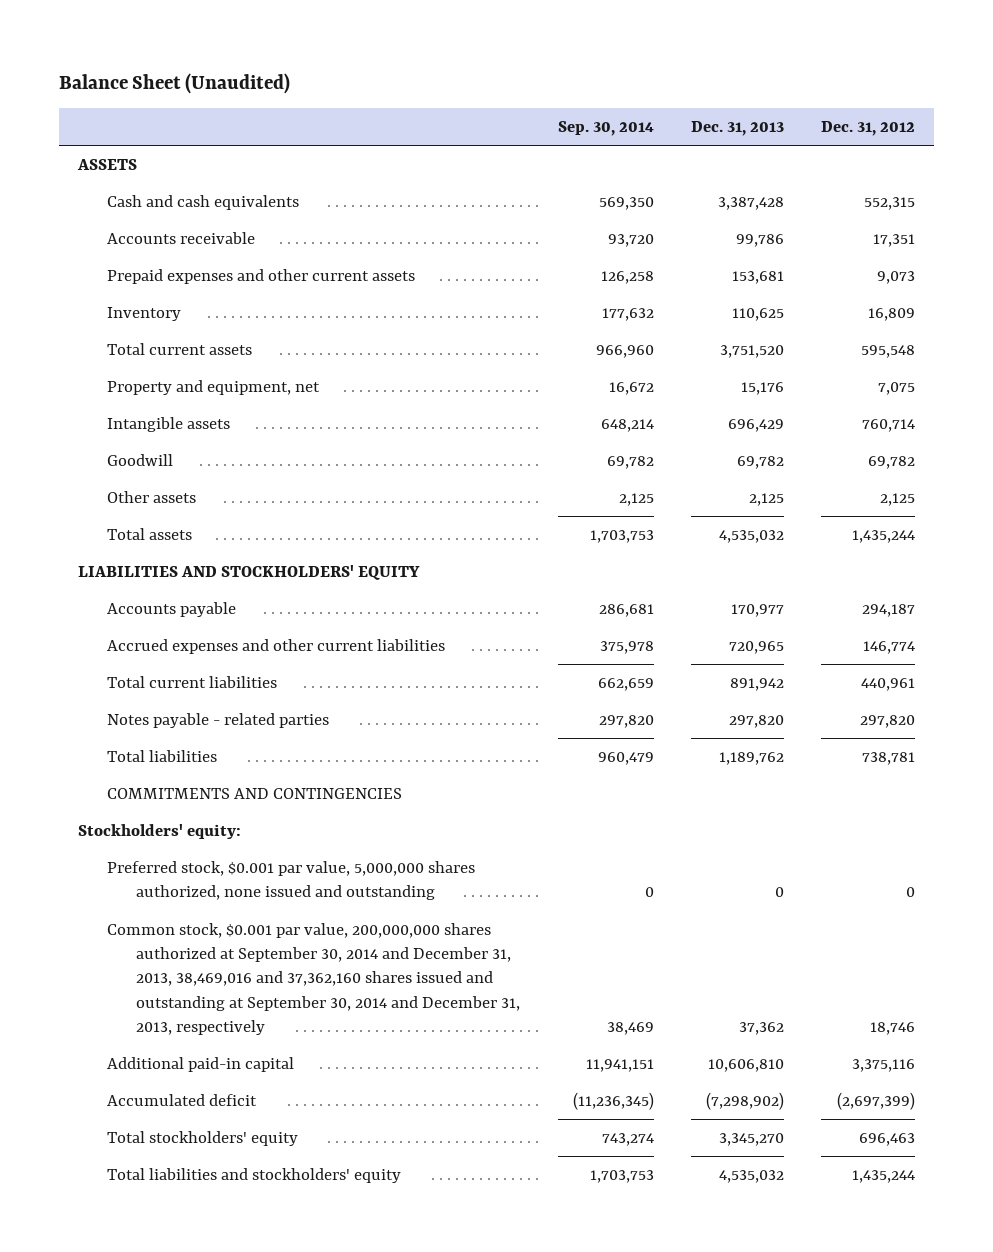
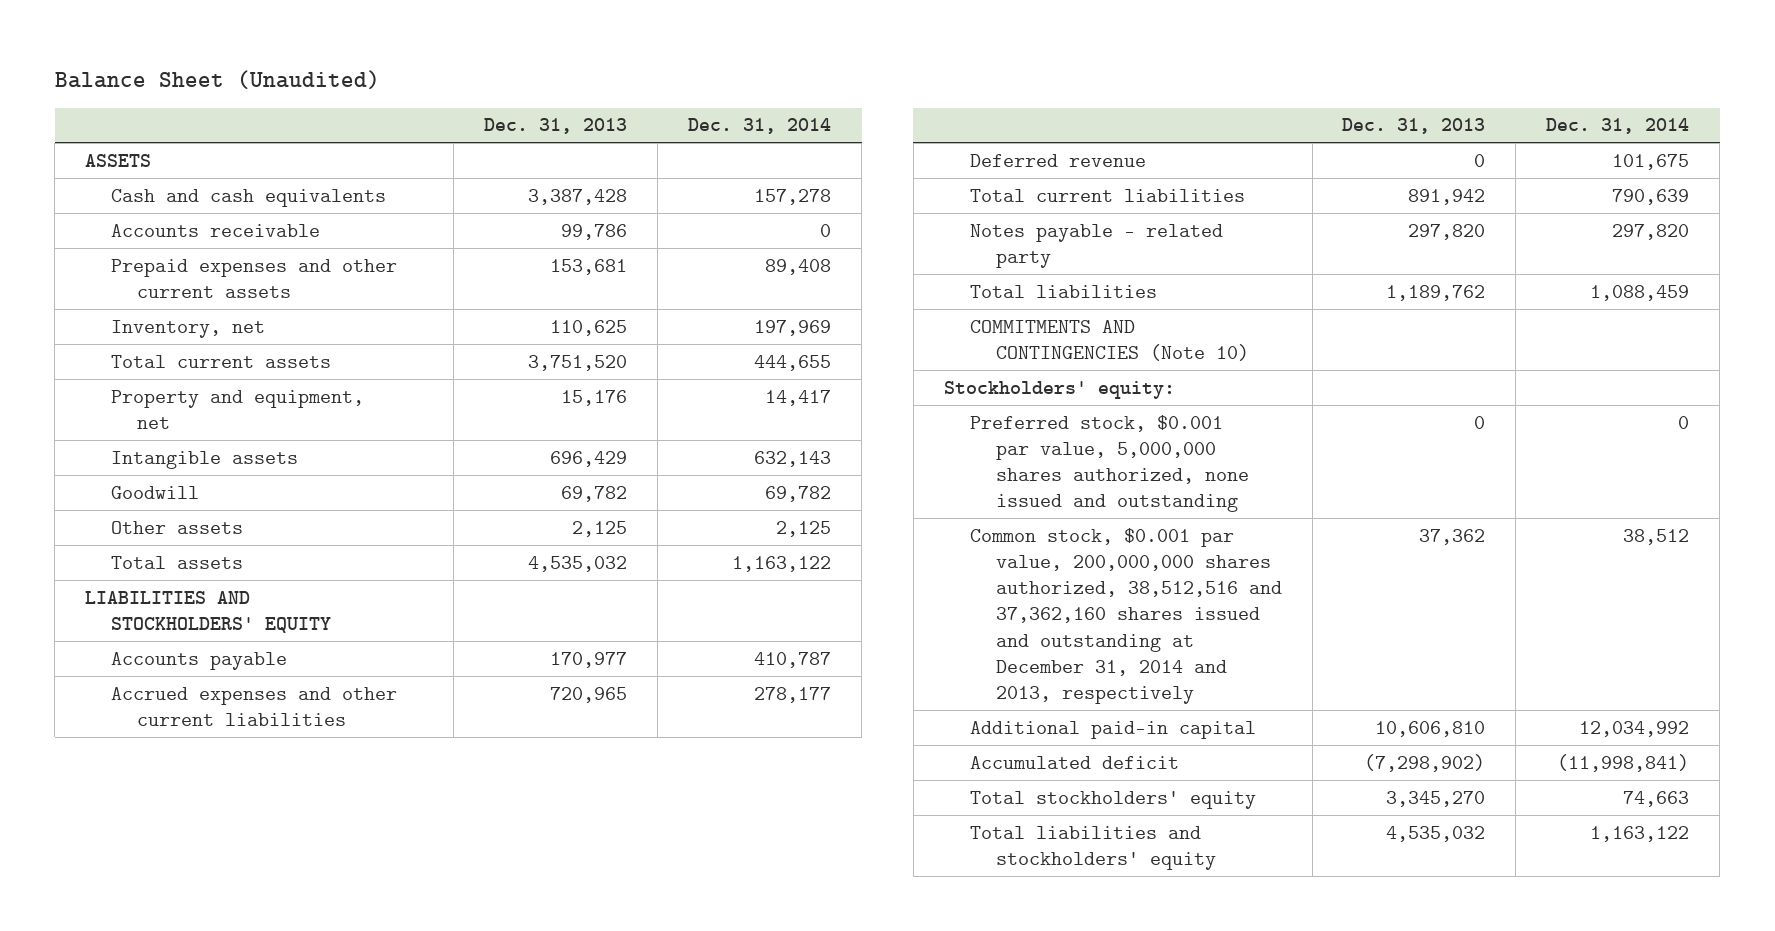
[557,120,654,136] Sep. 30, 2014 -> none
[821,120,916,136] Dec. 31, 2012 -> none
none -> [688,118,832,135] Dec. 31, 2014
[107,307,182,322] Inventory -> [111,319,266,338] Inventory, net
none -> [969,153,1146,167] Deferred revenue
[107,713,330,729] Notes payable - related parties -> [969,223,1223,268] Notes payable - related party
[107,788,403,800] COMMITMENTS AND CONTINGENCIES -> [969,319,1249,361] COMMITMENTS AND CONTINGENCIES (Note 10)
[107,923,521,1035] Common stock, $0.001 par value, 200,000,000 shares authorized at September 30, 2014 and December 31, 2013, 38,469,016 and 37,362,160 shares issued and outstanding at September 30, 2014 and December 31, 2013, respectively -> [969,527,1282,705] Common stock, $0.001 par value, 200,000,000 shares authorized, 38,512,516 and 37,362,160 shares issued and outstanding at December 31, 2014 and 2013, respectively

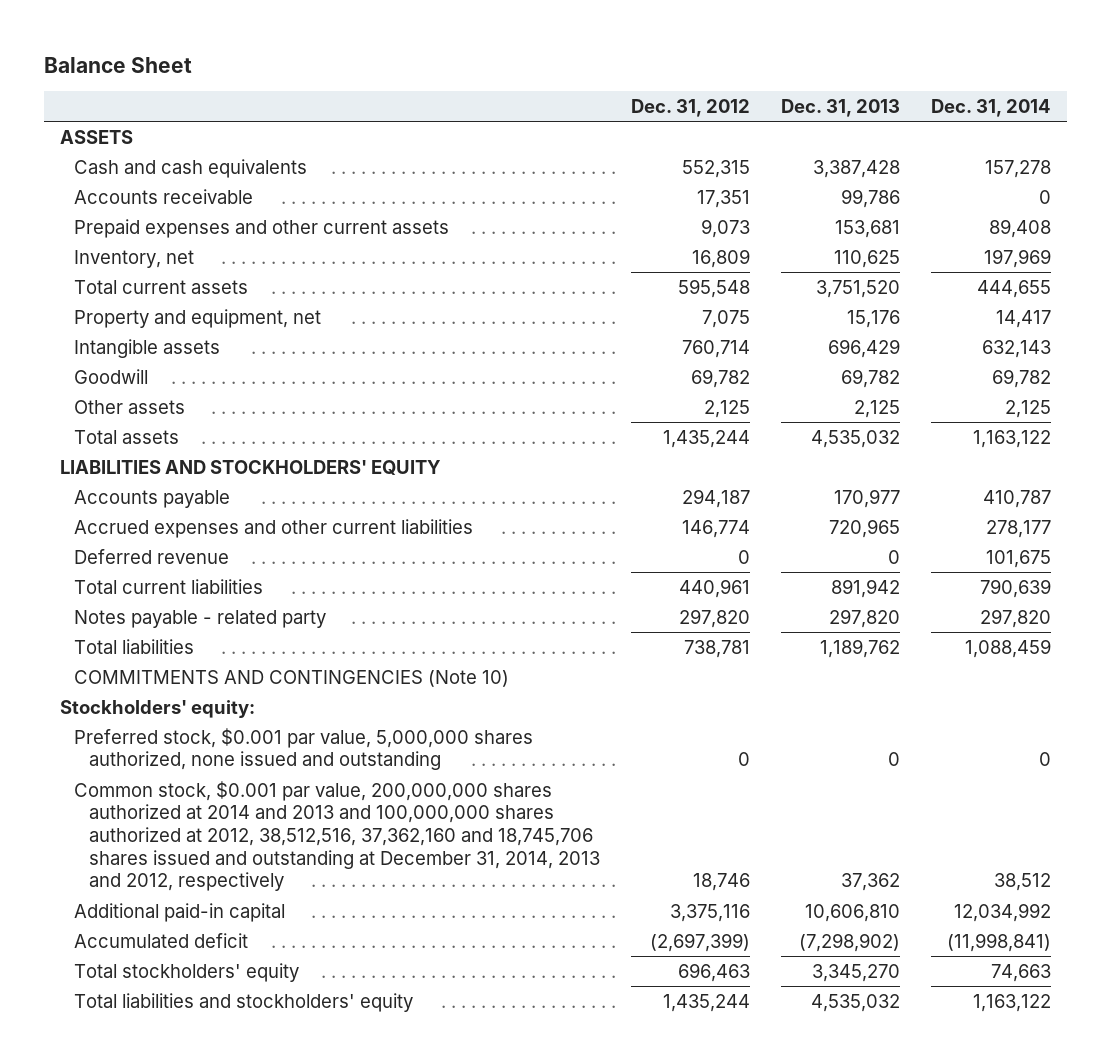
[54,69,380,89] Balance Sheet (Unaudited) -> [44,56,193,73] Balance Sheet
none -> [631,98,751,117] Dec. 31, 2012
[969,527,1282,705] Common stock, $0.001 par value, 200,000,000 shares authorized, 38,512,516 and 37,362,160 shares issued and outstanding at December 31, 2014 and 2013, respectively -> [74,780,601,892] Common stock, $0.001 par value, 200,000,000 shares authorized at 2014 and 2013 and 100,000,000 shares authorized at 2012, 38,512,516, 37,362,160 and 18,745,706 shares issued and outstanding at December 31, 2014, 2013 and 2012, respectively

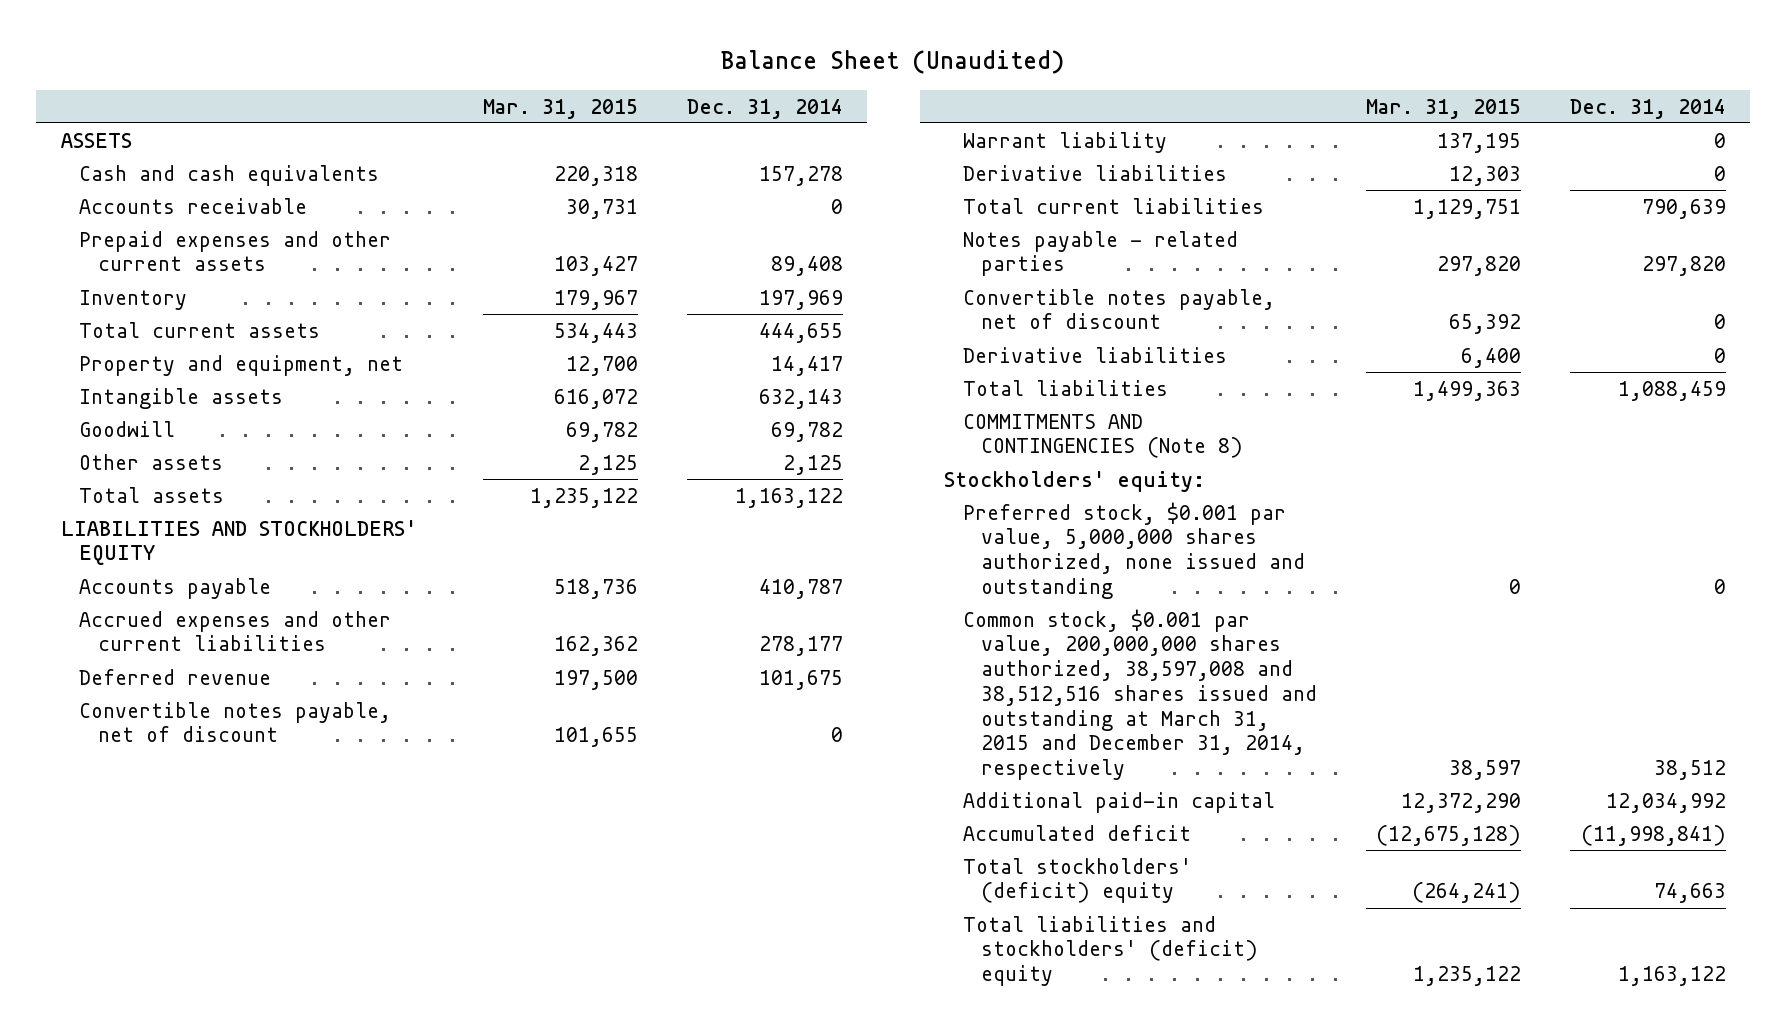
[44,56,193,73] Balance Sheet -> [721,49,1065,74] Balance Sheet (Unaudited)
[631,98,751,117] Dec. 31, 2012 -> none
[781,98,901,117] Dec. 31, 2013 -> none
none -> [482,98,638,119] Mar. 31, 2015
[74,249,195,268] Inventory, net -> [79,289,188,310] Inventory
none -> [79,701,392,743] Convertible notes payable, net of discount
none -> [962,131,1167,153] Warrant liability
none -> [962,164,1227,181] Derivative liabilities
[74,609,327,628] Notes payable - related party -> [962,230,1238,277] Notes payable - related parties
none -> [962,288,1275,330] Convertible notes payable, net of discount
none -> [962,346,1227,363] Derivative liabilities
[74,669,510,687] COMMITMENTS AND CONTINGENCIES (Note 10) -> [962,413,1243,459] COMMITMENTS AND CONTINGENCIES (Note 8)
[74,780,601,892] Common stock, $0.001 par value, 200,000,000 shares authorized at 2014 and 2013 and 100,000,000 shares authorized at 2012, 38,512,516, 37,362,160 and 18,745,706 shares issued and outstanding at December 31, 2014, 2013 and 2012, respectively -> [962,608,1317,780] Common stock, $0.001 par value, 200,000,000 shares authorized, 38,597,008 and 38,512,516 shares issued and outstanding at March 31, 2015 and December 31, 2014, respectively
[74,962,300,982] Total stockholders' equity -> [962,857,1192,904] Total stockholders' (deficit) equity
[74,992,414,1012] Total liabilities and stockholders' equity -> [962,915,1258,987] Total liabilities and stockholders' (deficit) equity

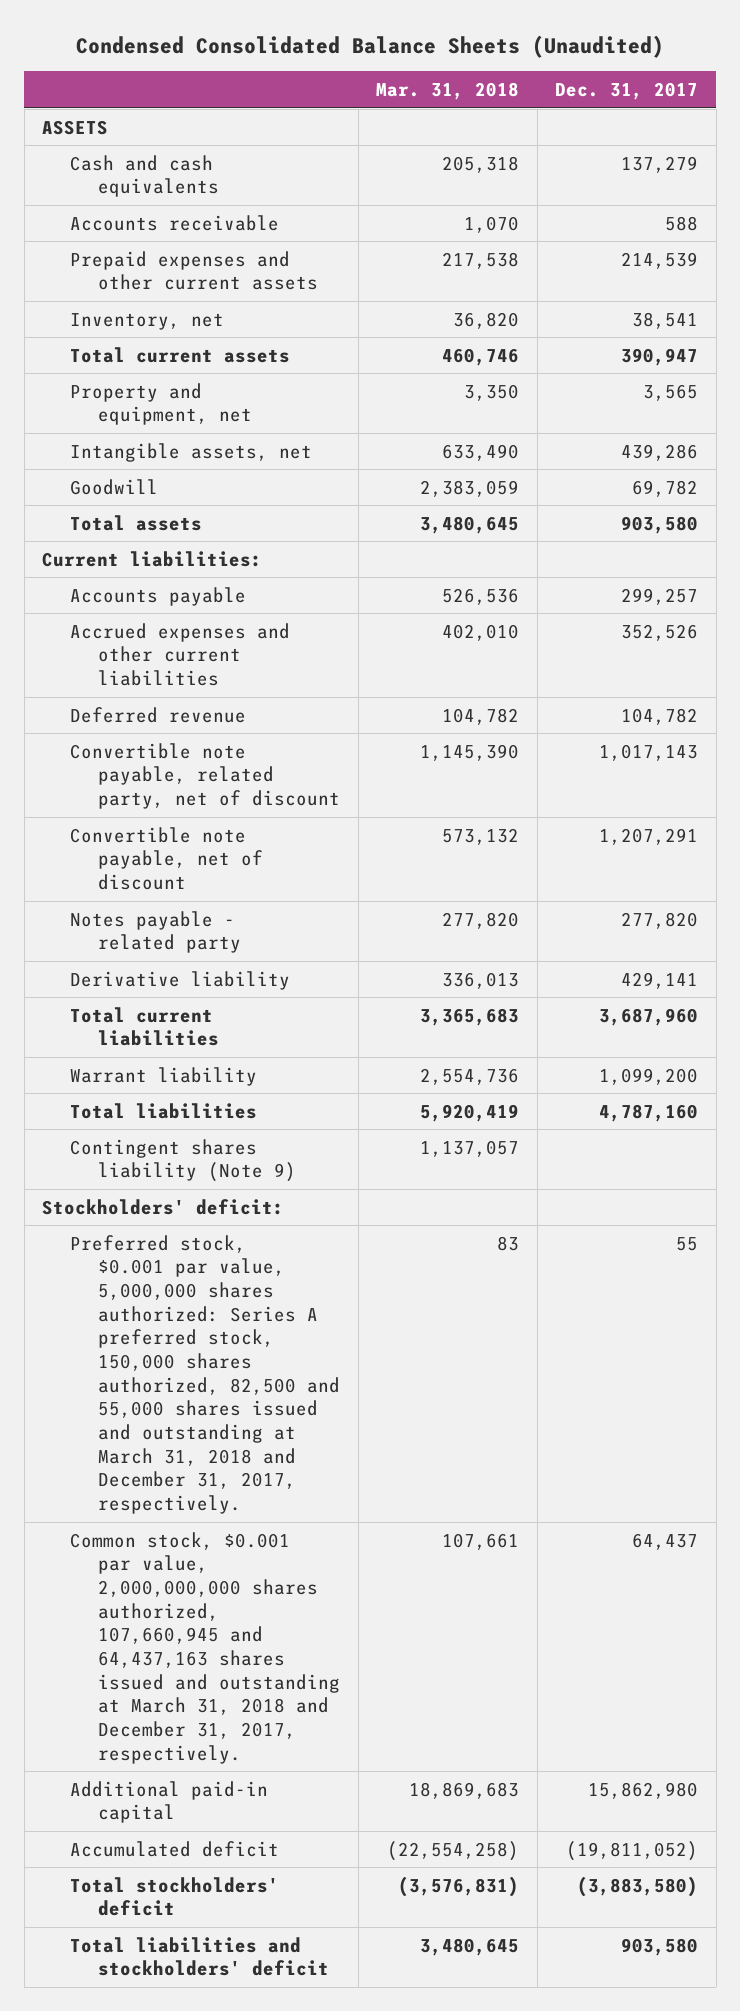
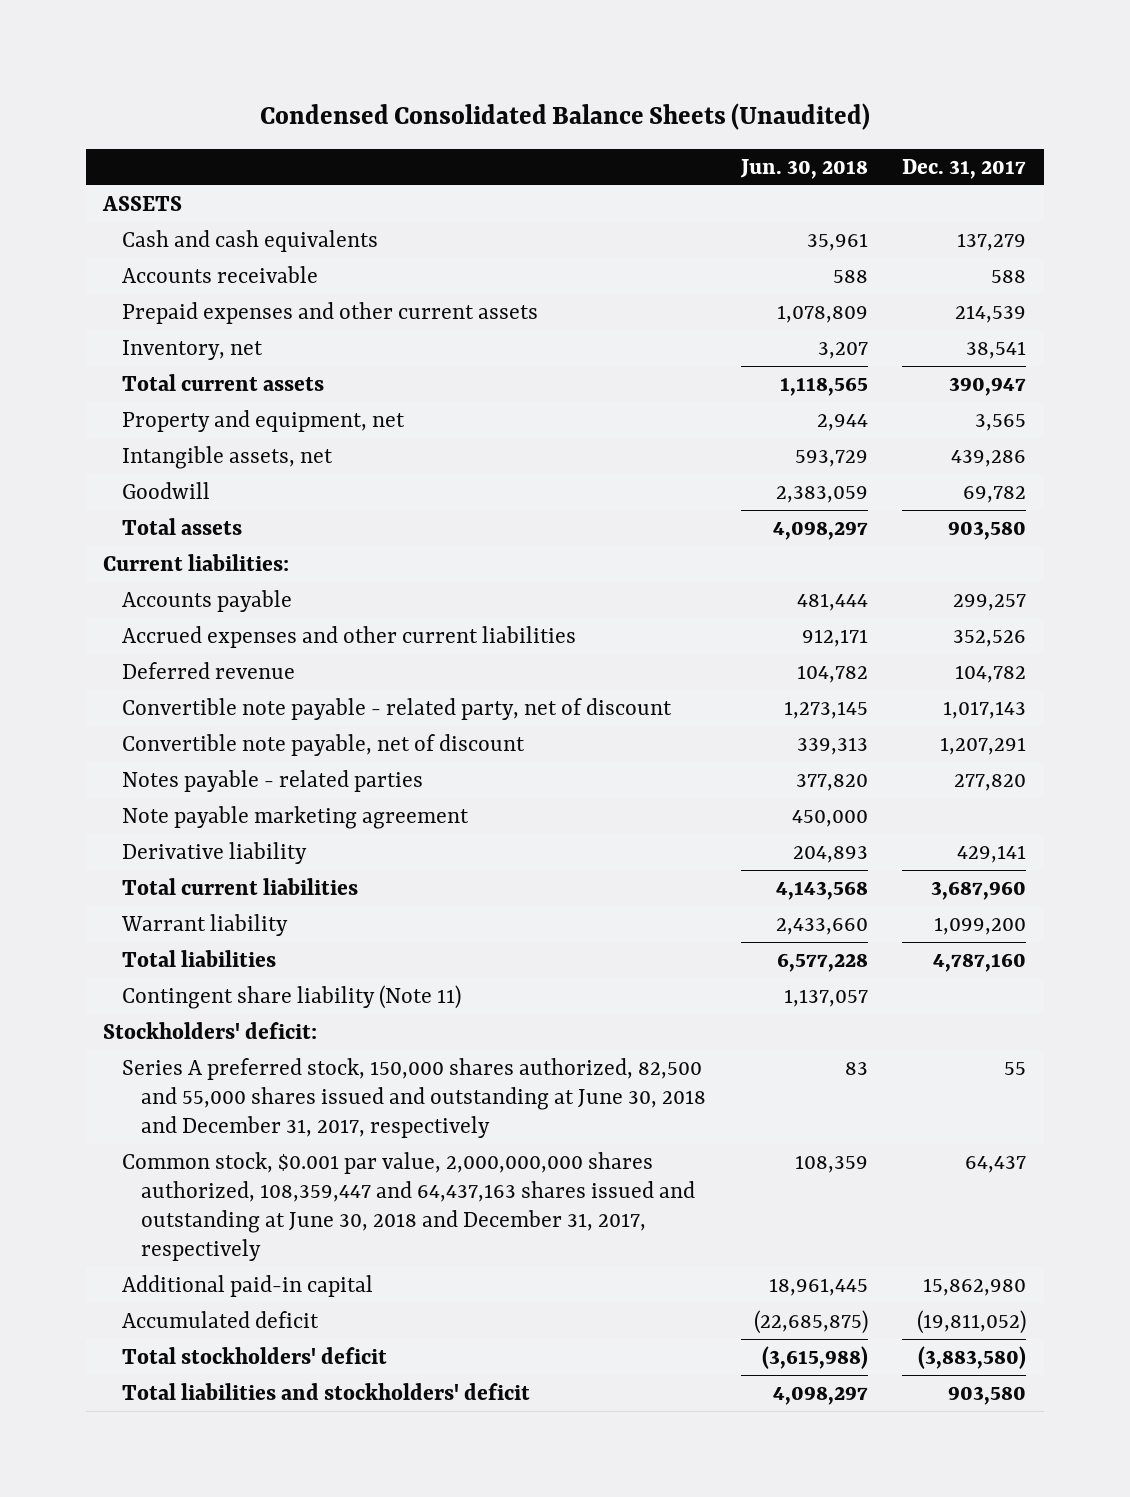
[376,81,520,100] Mar. 31, 2018 -> none
none -> [739,158,868,179] Jun. 30, 2018
[70,742,341,810] Convertible note payable, related party, net of discount -> [122,697,673,720] Convertible note payable - related party, net of discount
[70,910,242,954] Notes payable - related party -> [122,769,424,792] Notes payable - related parties
none -> [122,805,470,829] Note payable marketing agreement
[70,1138,297,1183] Contingent shares liability (Note 9) -> [122,984,462,1009] Contingent share liability (Note 11)
[70,1234,341,1515] Preferred stock, $0.001 par value, 5,000,000 shares authorized: Series A preferred stock, 150,000 shares authorized, 82,500 and 55,000 shares issued and outstanding at March 31, 2018 and December 31, 2017, respectively. -> [122,1057,707,1138] Series A preferred stock, 150,000 shares authorized, 82,500 and 55,000 shares issued and outstanding at June 30, 2018 and December 31, 2017, respectively
[70,1531,341,1764] Common stock, $0.001 par value, 2,000,000,000 shares authorized, 107,660,945 and 64,437,163 shares issued and outstanding at March 31, 2018 and December 31, 2017, respectively. -> [122,1151,696,1261] Common stock, $0.001 par value, 2,000,000,000 shares authorized, 108,359,447 and 64,437,163 shares issued and outstanding at June 30, 2018 and December 31, 2017, respectively

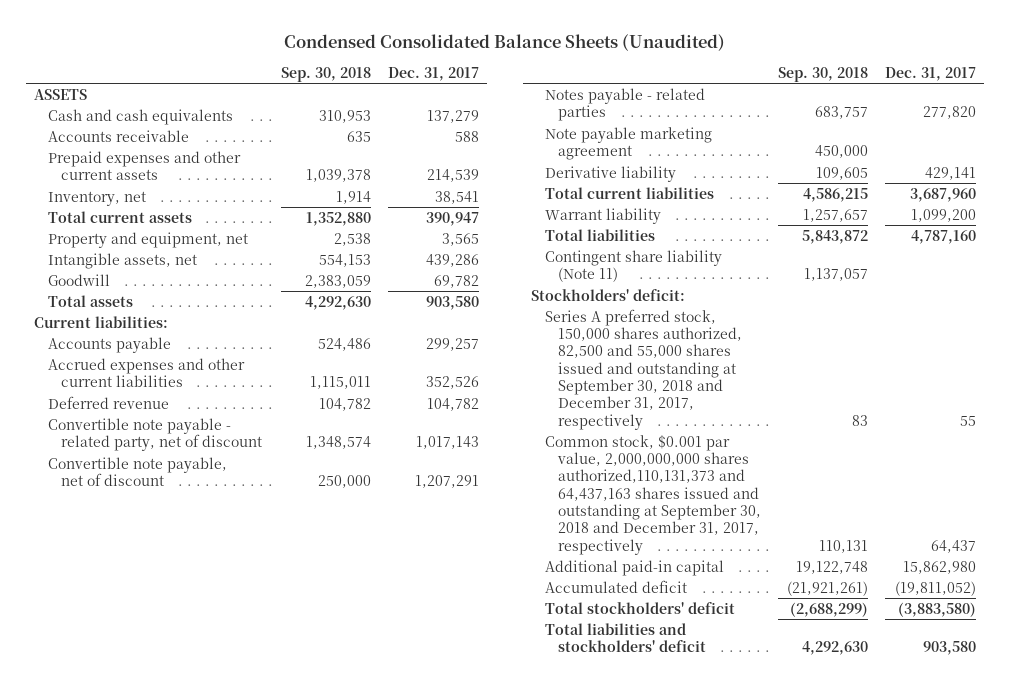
[739,158,868,179] Jun. 30, 2018 -> none
none -> [281,66,372,82] Sep. 30, 2018
[122,1057,707,1138] Series A preferred stock, 150,000 shares authorized, 82,500 and 55,000 shares issued and outstanding at June 30, 2018 and December 31, 2017, respectively -> [544,308,743,430] Series A preferred stock, 150,000 shares authorized, 82,500 and 55,000 shares issued and outstanding at September 30, 2018 and December 31, 2017, respectively
[122,1151,696,1261] Common stock, $0.001 par value, 2,000,000,000 shares authorized, 108,359,447 and 64,437,163 shares issued and outstanding at June 30, 2018 and December 31, 2017, respectively -> [544,434,762,555] Common stock, $0.001 par value, 2,000,000,000 shares authorized,110,131,373 and 64,437,163 shares issued and outstanding at September 30, 2018 and December 31, 2017, respectively

